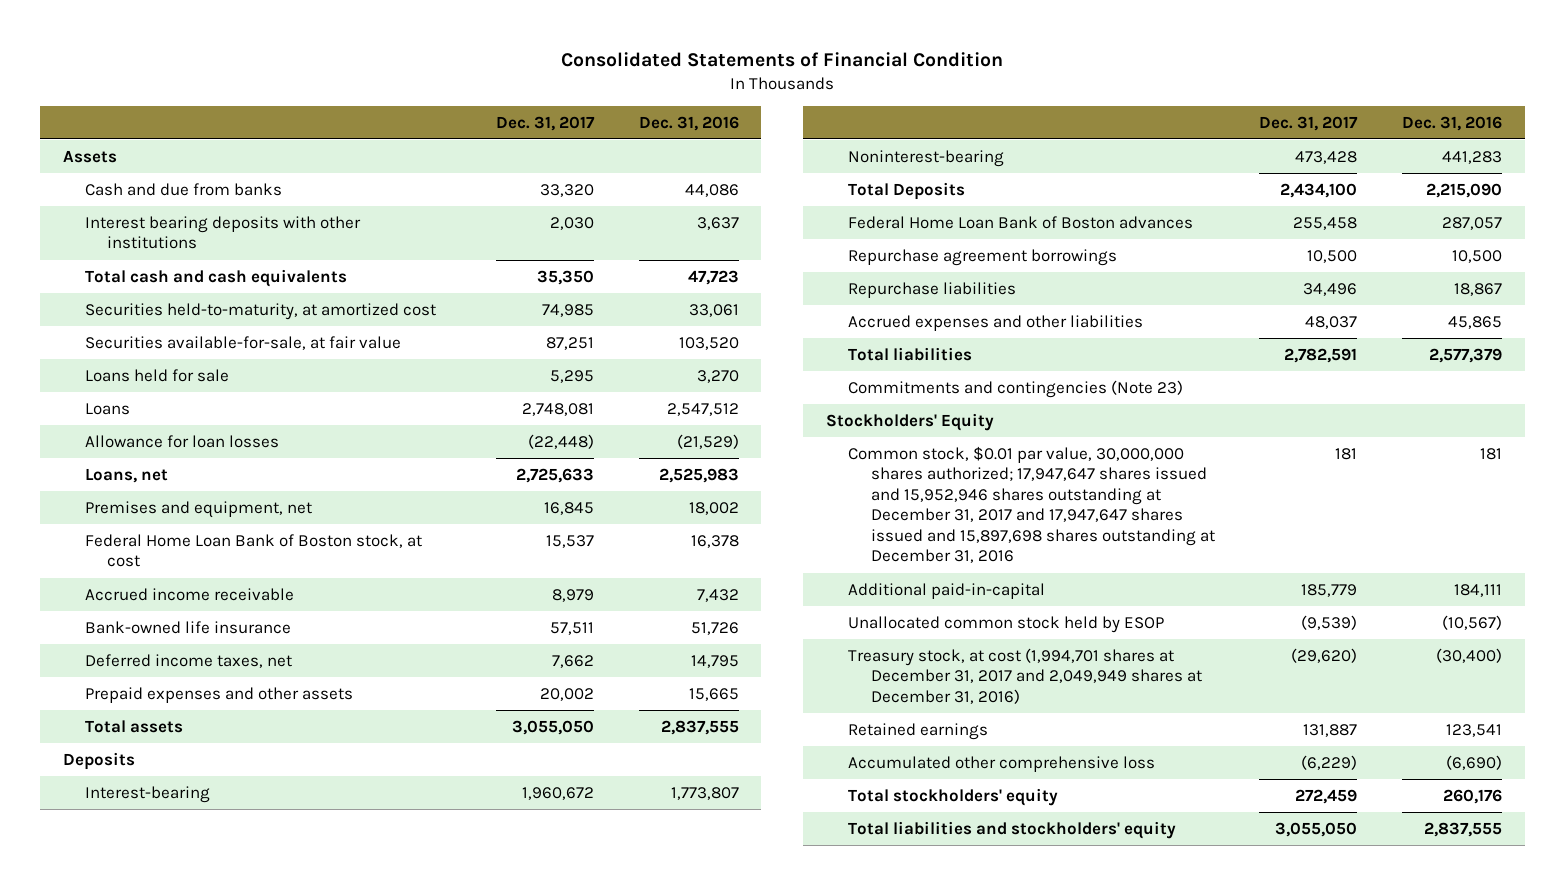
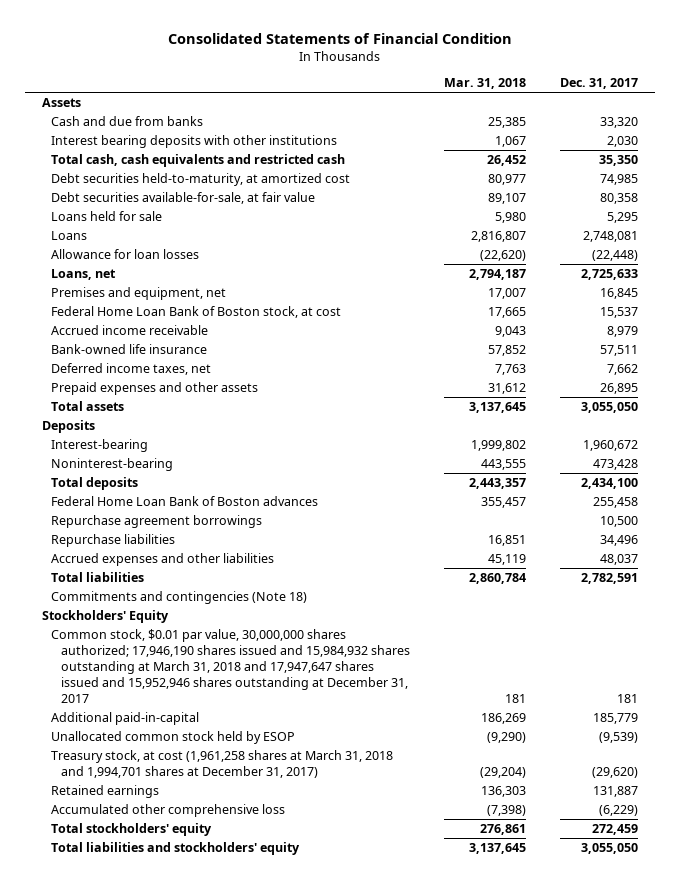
[639,115,740,131] Dec. 31, 2016 -> none
none -> [443,78,526,90] Mar. 31, 2018
[84,268,347,287] Total cash and cash equivalents -> [51,153,346,167] Total cash, cash equivalents and restricted cash
[84,302,436,320] Securities held-to-maturity, at amortized cost -> [51,172,351,186] Debt securities held-to-maturity, at amortized cost
[84,335,401,350] Securities available-for-sale, at fair value -> [51,191,316,204] Debt securities available-for-sale, at fair value
[546,336,595,350] 87,251 -> [600,192,639,204] 80,358
[540,687,595,701] 20,002 -> [600,382,639,394] 26,895
[848,181,966,200] Total Deposits -> [51,476,139,490] Total deposits
[848,379,1184,398] Commitments and contingencies (Note 23) -> [51,590,308,604] Commitments and contingencies (Note 18)
[848,445,1215,564] Common stock, $0.01 par value, 30,000,000 shares authorized; 17,947,647 shares issued and 15,952,946 shares outstanding at December 31, 2017 and 17,947,647 shares issued and 15,897,698 shares outstanding at December 31, 2016 -> [51,628,410,703] Common stock, $0.01 par value, 30,000,000 shares authorized; 17,946,190 shares issued and 15,984,932 shares outstanding at March 31, 2018 and 17,947,647 shares issued and 15,952,946 shares outstanding at December 31, 2017
[848,647,1202,704] Treasury stock, at cost (1,994,701 shares at December 31, 2017 and 2,049,949 shares at December 31, 2016) -> [51,749,394,778] Treasury stock, at cost (1,961,258 shares at March 31, 2018 and 1,994,701 shares at December 31, 2017)

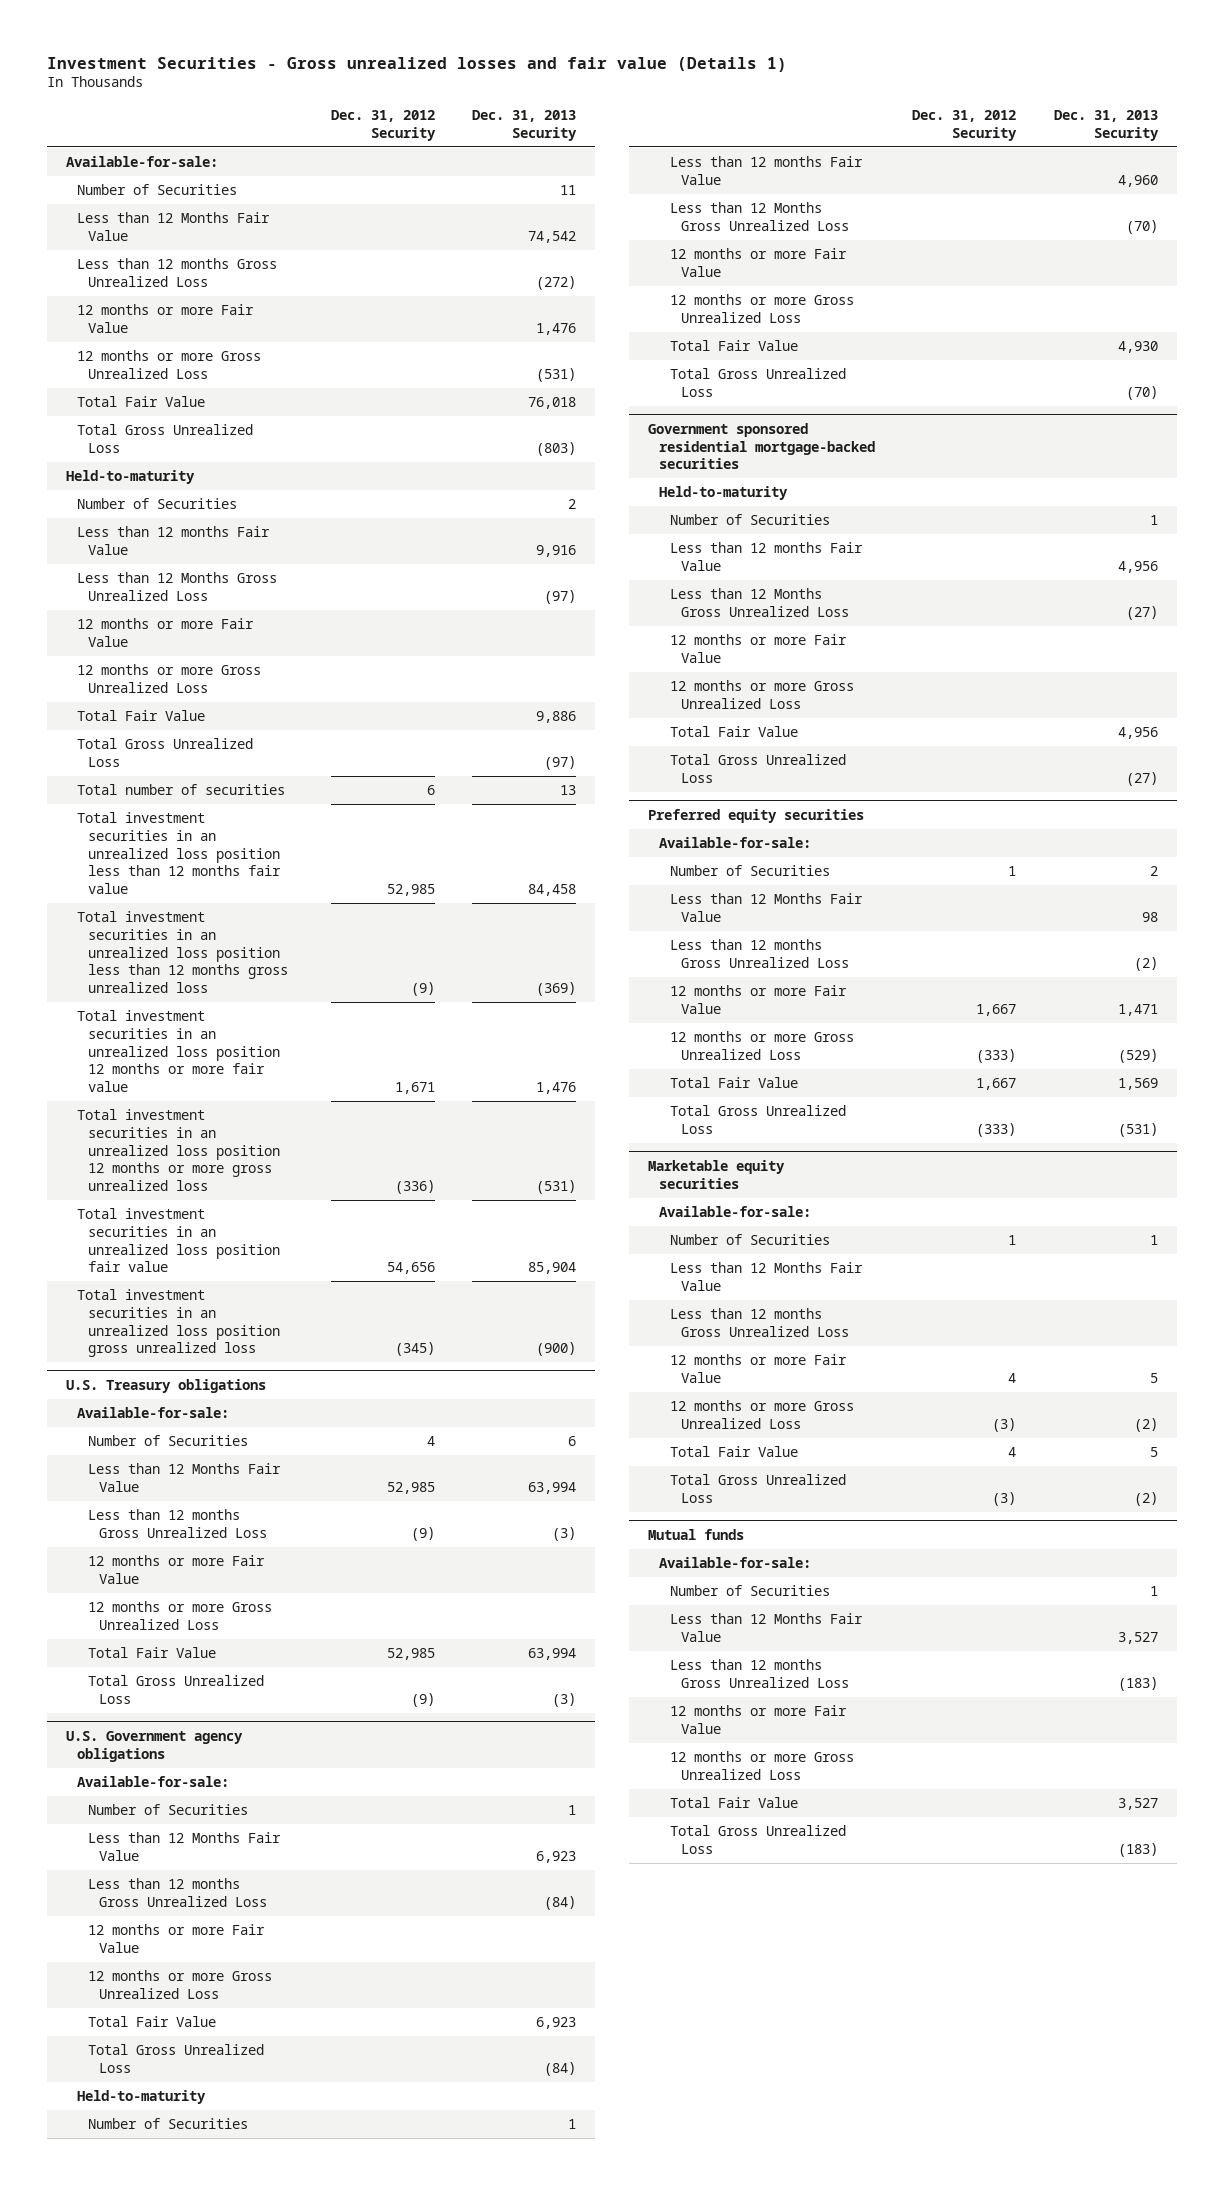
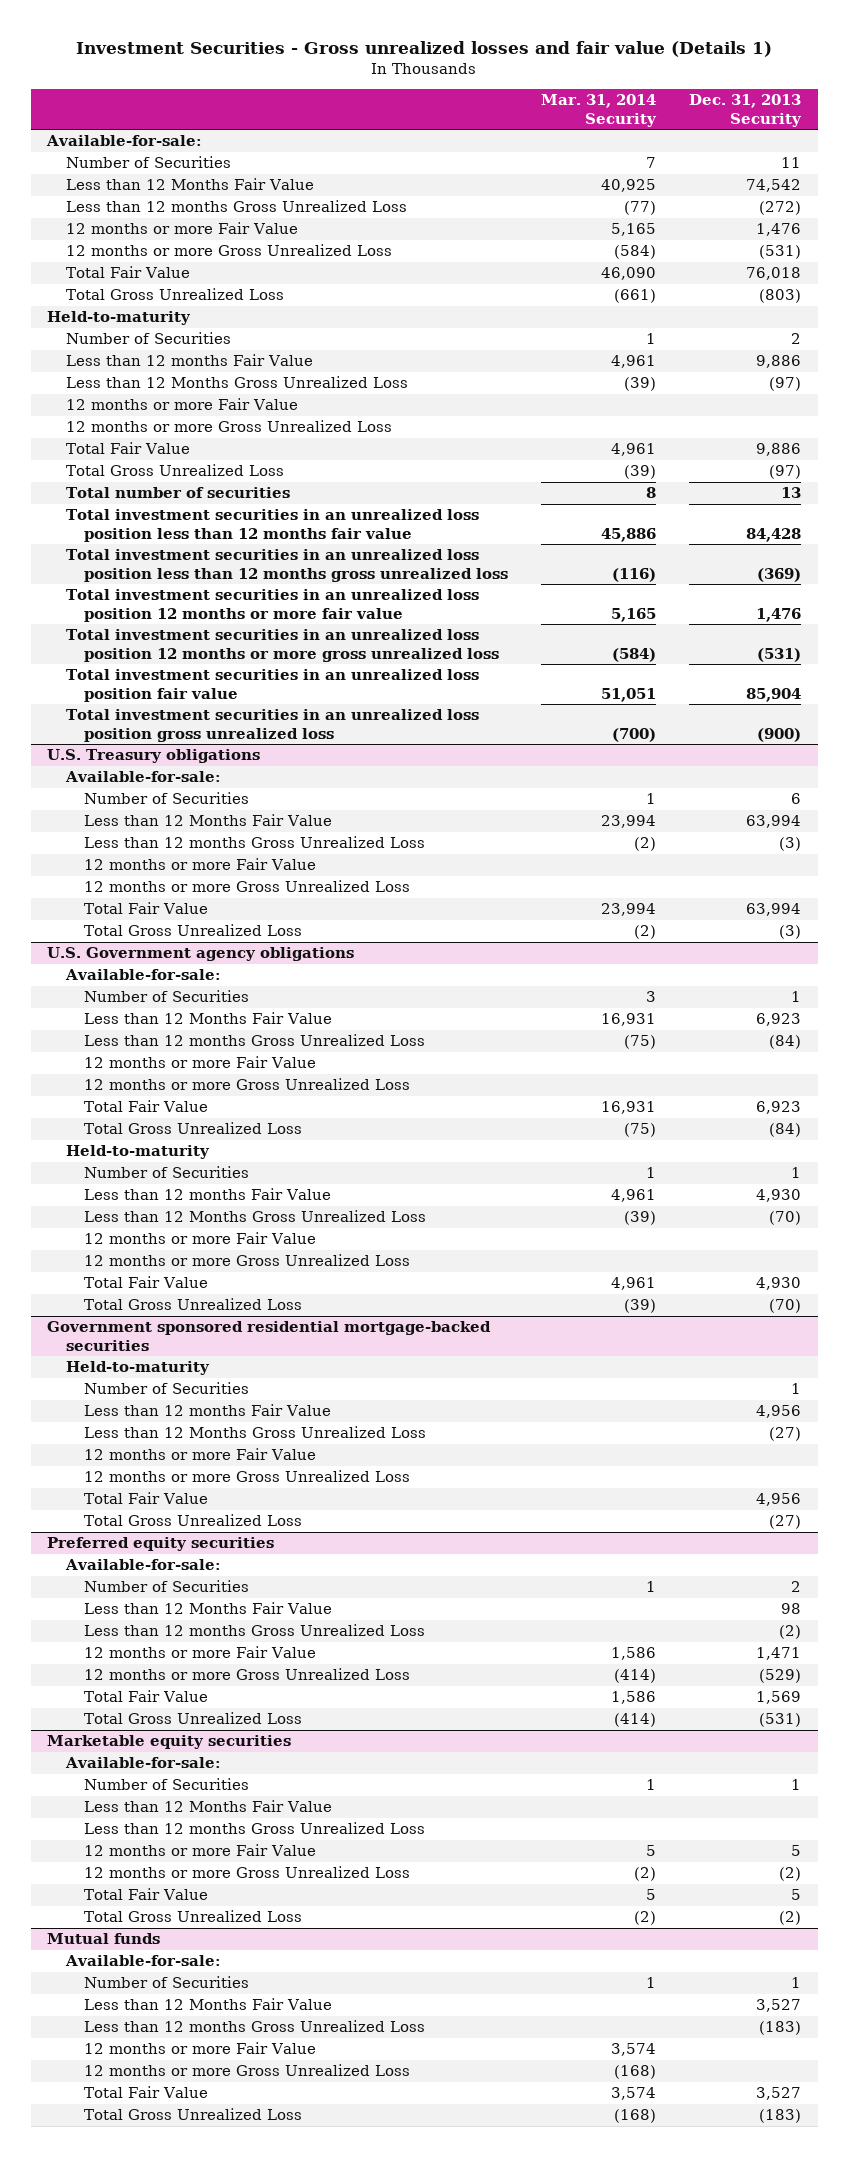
[330,109,436,141] Dec. 31, 2012 Security -> none
none -> [541,94,658,127] Mar. 31, 2014 Security
[536,544,577,557] 9,916 -> [756,355,802,369] 9,886
[528,884,577,897] 84,458 -> [746,527,802,542] 84,428
[1117,174,1158,187] 4,960 -> [756,1189,802,1203] 4,930

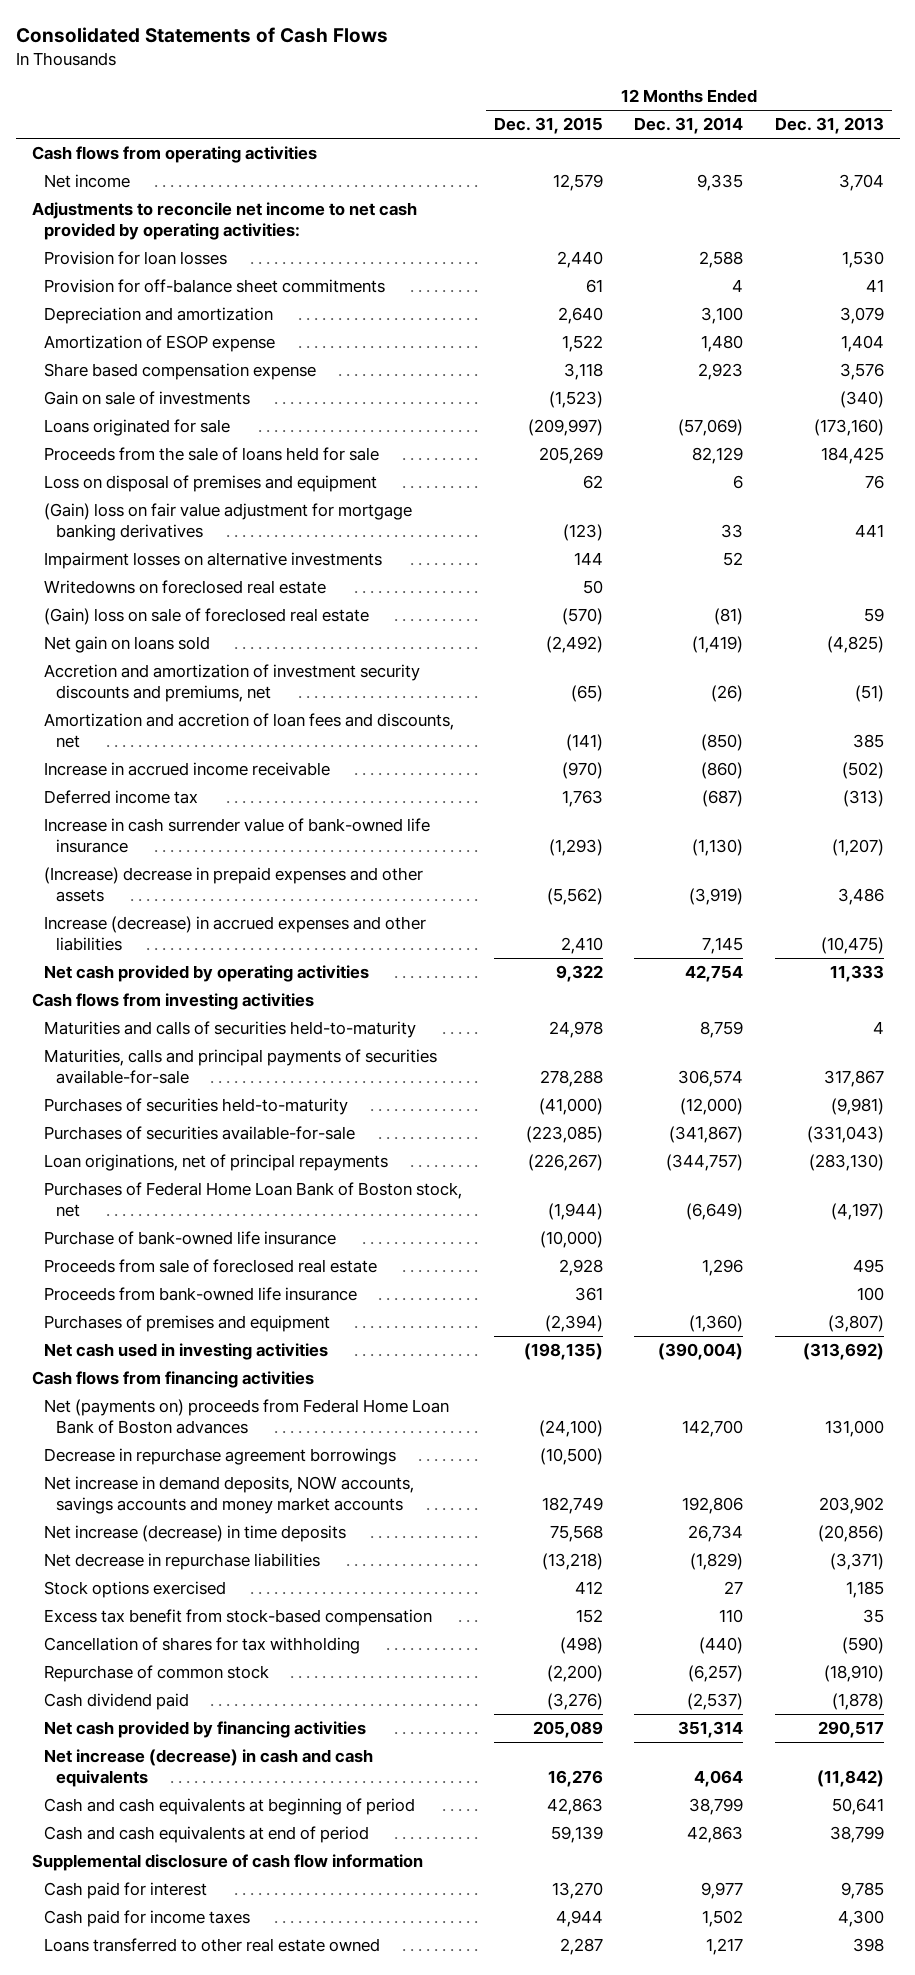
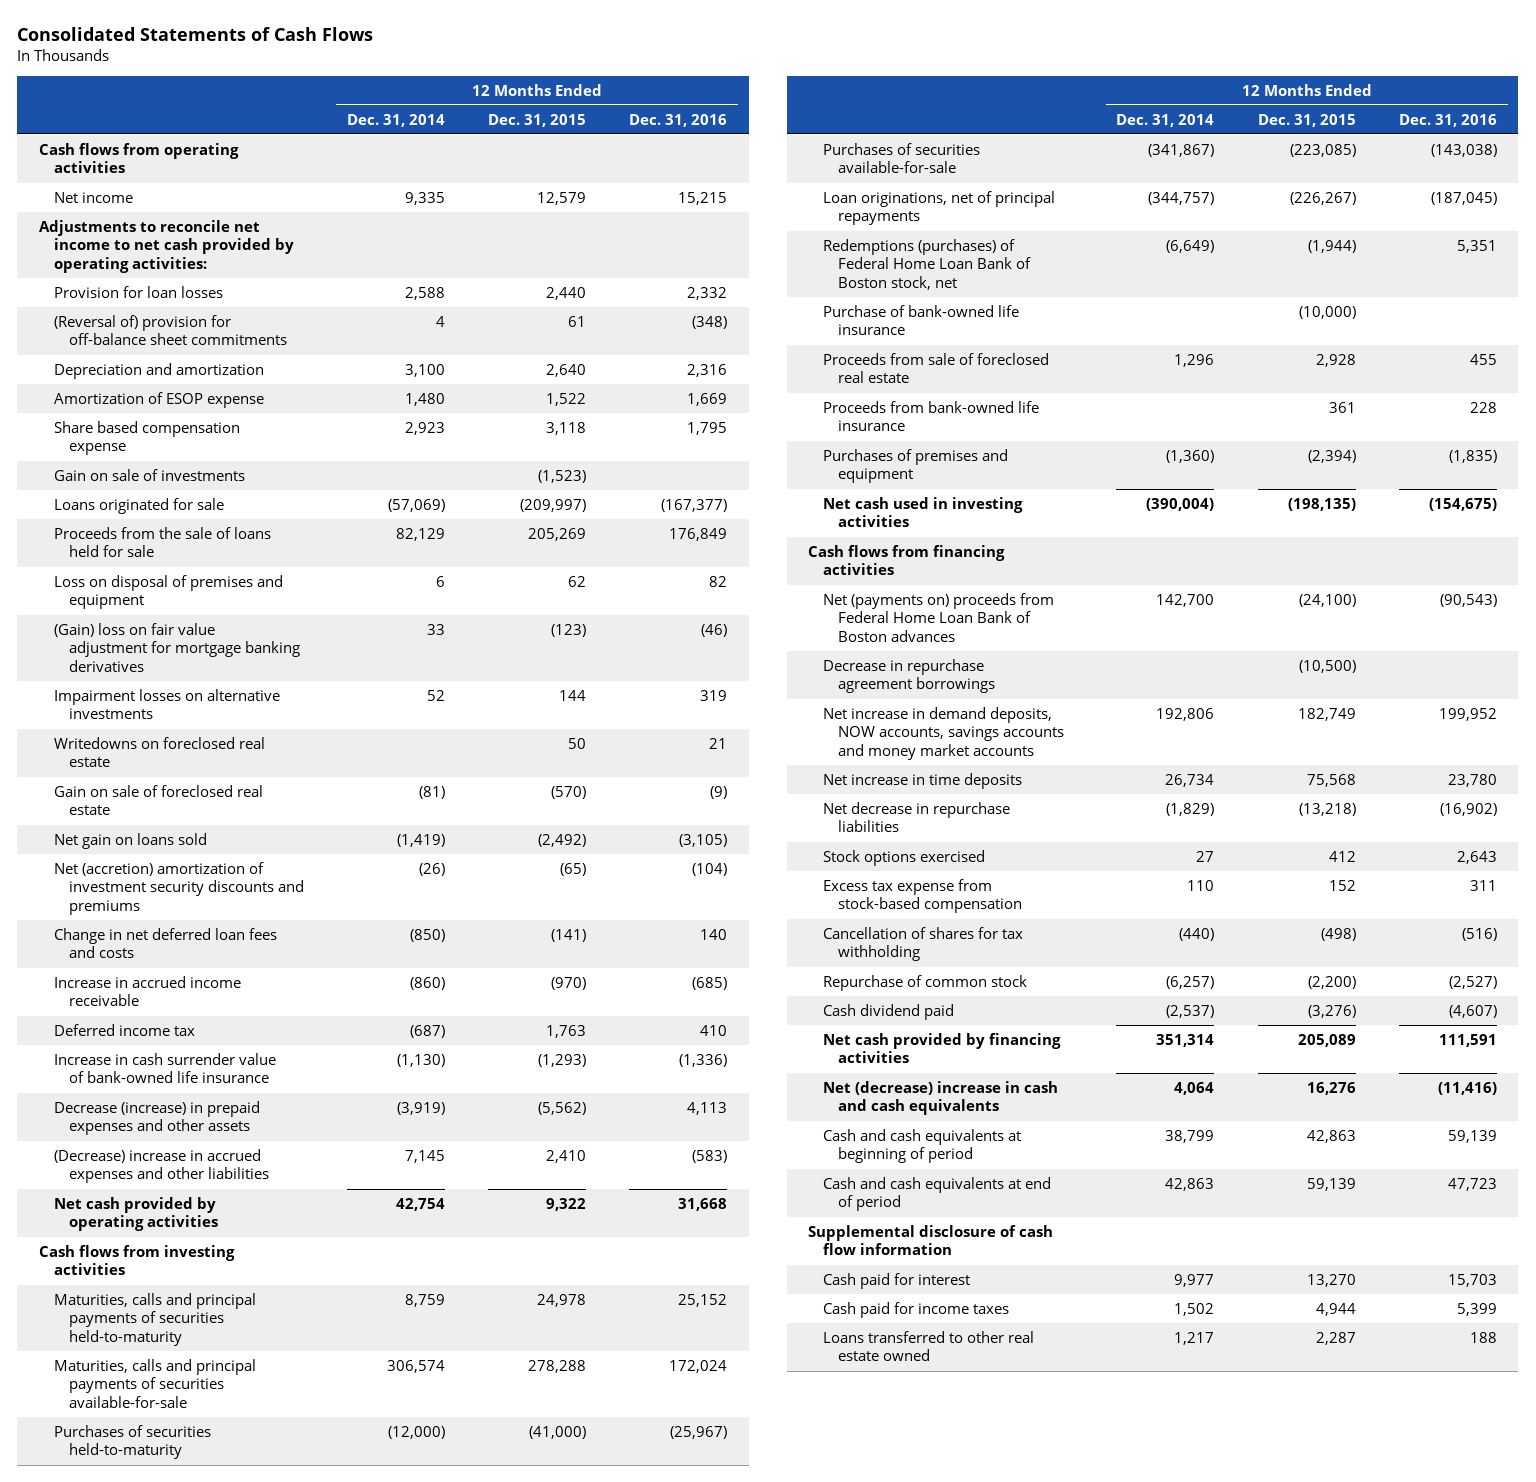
[774,117,884,135] Dec. 31, 2013 -> none
none -> [629,113,728,127] Dec. 31, 2016
[43,279,385,294] Provision for off-balance sheet commitments -> [53,314,287,346] (Reversal of) provision for off-balance sheet commitments
[43,608,369,626] (Gain) loss on sale of foreclosed real estate -> [53,784,263,816] Gain on sale of foreclosed real estate
[43,664,420,702] Accretion and amortization of investment security discounts and premiums, net -> [53,861,304,915] Net (accretion) amortization of investment security discounts and premiums
[43,713,454,748] Amortization and accretion of loan fees and discounts, net -> [53,927,277,959] Change in net deferred loan fees and costs
[43,867,423,902] (Increase) decrease in prepaid expenses and other assets -> [53,1100,260,1136] Decrease (increase) in prepaid expenses and other assets
[43,916,426,951] Increase (decrease) in accrued expenses and other liabilities -> [53,1148,269,1184] (Decrease) increase in accrued expenses and other liabilities
[43,1021,416,1039] Maturities and calls of securities held-to-maturity -> [53,1292,256,1346] Maturities, calls and principal payments of securities held-to-maturity
[43,1182,462,1217] Purchases of Federal Home Loan Bank of Boston stock, net -> [823,238,1032,290] Redemptions (purchases) of Federal Home Loan Bank of Boston stock, net
[43,1525,346,1543] Net increase (decrease) in time deposits -> [823,772,1023,789] Net increase in time deposits
[43,1609,432,1627] Excess tax benefit from stock-based compensation -> [823,878,1023,914] Excess tax expense from stock-based compensation
[43,1749,373,1787] Net increase (decrease) in cash and cash equivalents -> [823,1080,1059,1116] Net (decrease) increase in cash and cash equivalents

